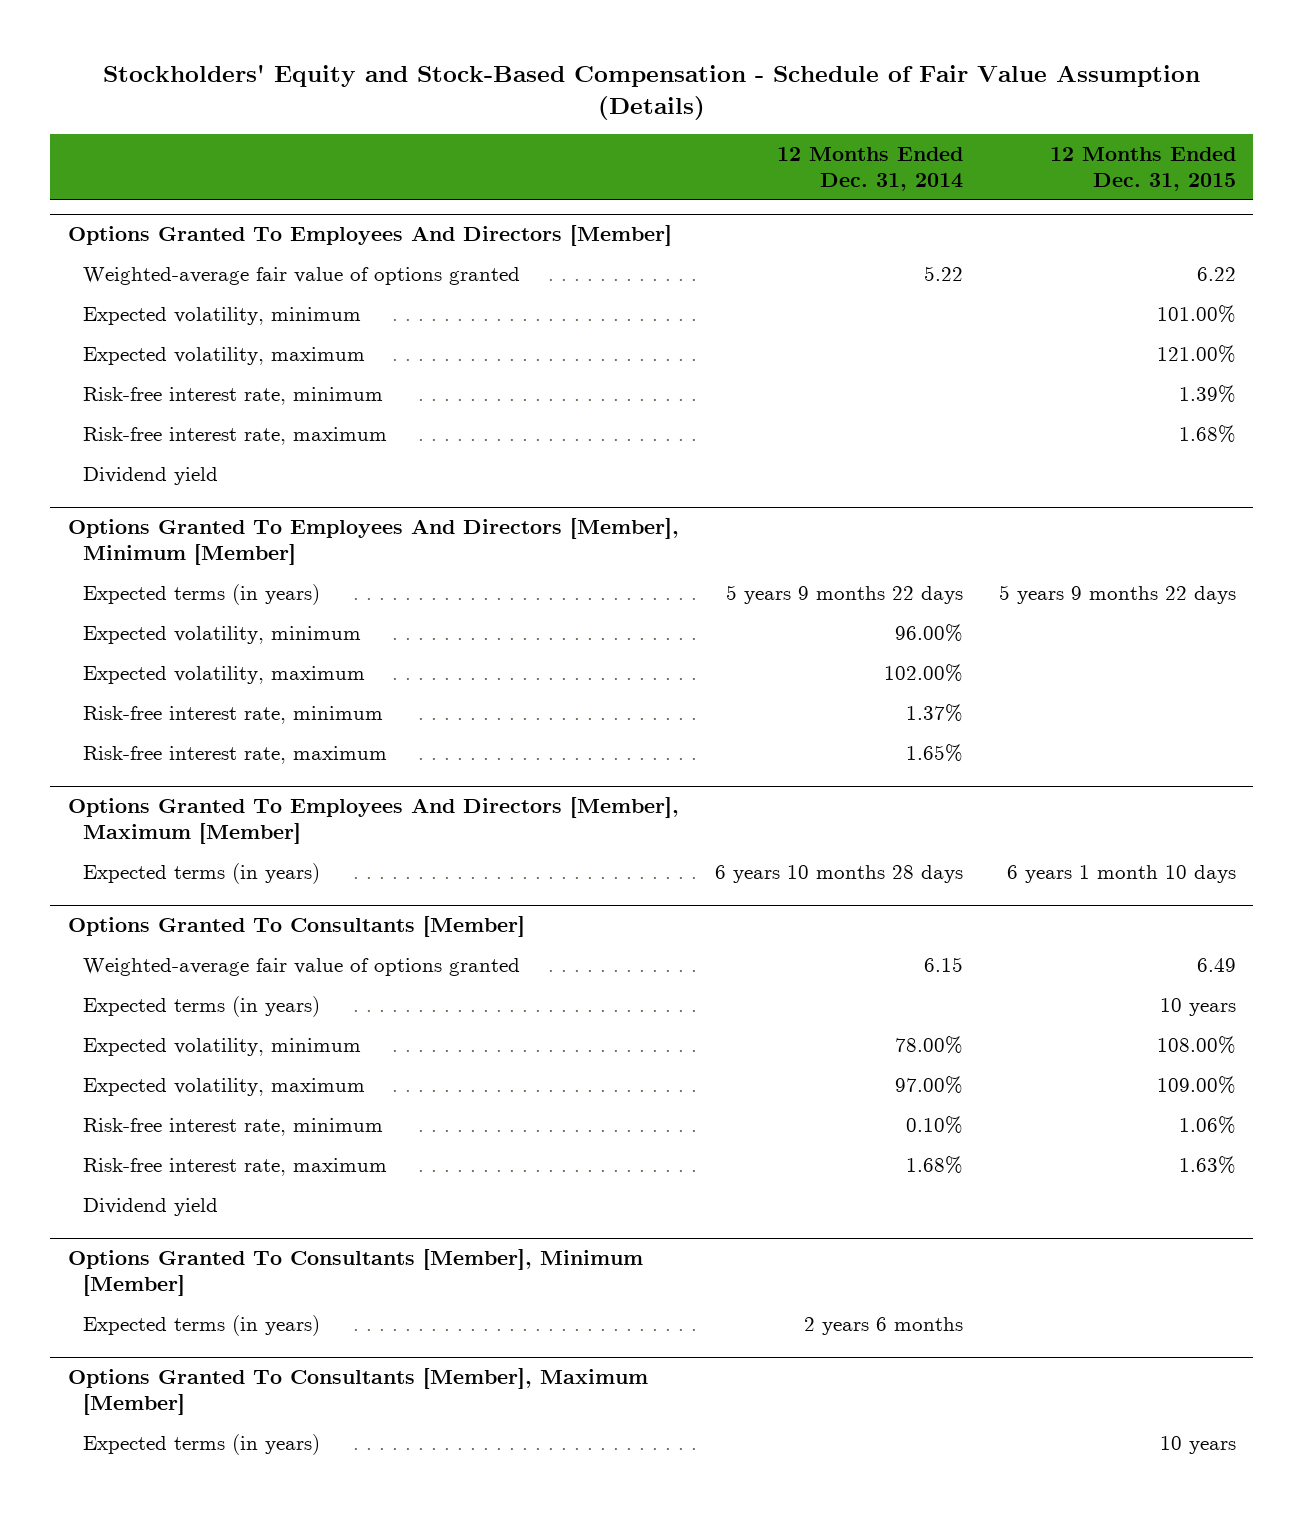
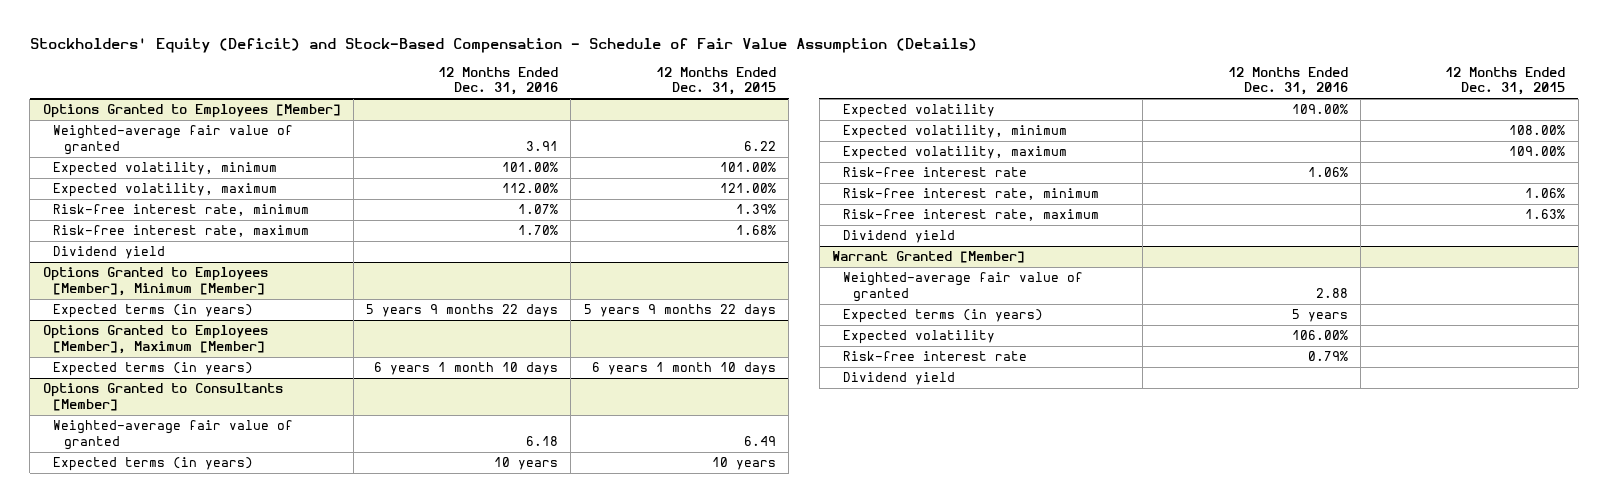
[102,63,1200,120] Stockholders' Equity and Stock-Based Compensation - Schedule of Fair Value Assumption (Details) -> [29,37,977,53] Stockholders' Equity (Deficit) and Stock-Based Compensation - Schedule of Fair Value Assumption (Details)
[776,146,963,192] 12 Months Ended Dec. 31, 2014 -> none
none -> [438,66,559,96] 12 Months Ended Dec. 31, 2016
[68,225,673,247] Options Granted To Employees And Directors [Member] -> [42,104,341,119] Options Granted to Employees [Member]
[83,266,521,285] Weighted-average fair value of options granted -> [53,125,294,155] Weighted-average fair value of granted
[68,518,680,566] Options Granted To Employees And Directors [Member], Minimum [Member] -> [42,267,268,296] Options Granted to Employees [Member], Minimum [Member]
[83,625,362,644] Expected volatility, minimum -> none
[83,665,366,684] Expected volatility, maximum -> none
[83,705,384,724] Risk-free interest rate, minimum -> none
[83,745,388,764] Risk-free interest rate, maximum -> none
[68,797,680,845] Options Granted To Employees And Directors [Member], Maximum [Member] -> [42,325,268,354] Options Granted to Employees [Member], Maximum [Member]
[68,916,526,938] Options Granted To Consultants [Member] -> [42,383,283,411] Options Granted to Consultants [Member]
[83,957,521,976] Weighted-average fair value of options granted -> [53,420,294,450] Weighted-average fair value of granted
none -> [842,104,995,119] Expected volatility
none -> [842,167,1027,178] Risk-free interest rate
[68,1249,644,1297] Options Granted To Consultants [Member], Minimum [Member] -> none
none -> [832,251,1026,264] Warrant Granted [Member]
none -> [842,272,1083,302] Weighted-average fair value of granted
[68,1368,649,1416] Options Granted To Consultants [Member], Maximum [Member] -> none
[83,1433,321,1455] Expected terms (in years) -> none
none -> [842,330,995,345] Expected volatility
none -> [842,351,1027,362] Risk-free interest rate
none -> [842,372,955,386] Dividend yield

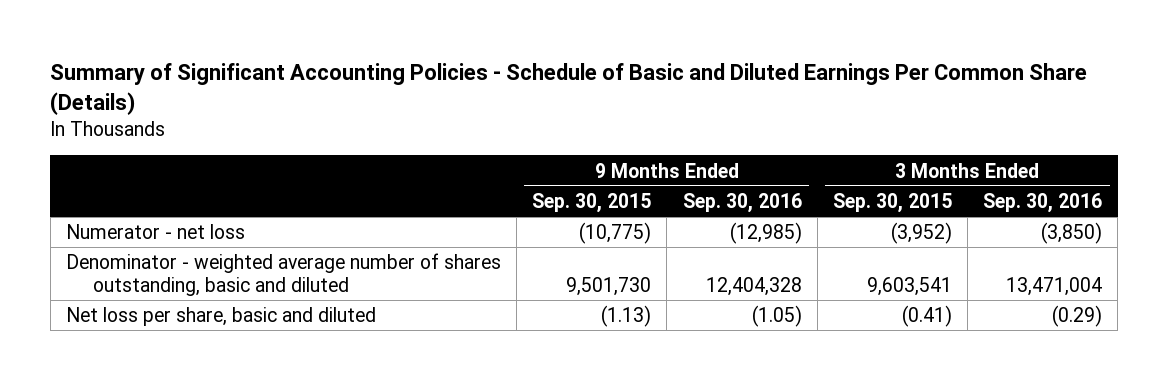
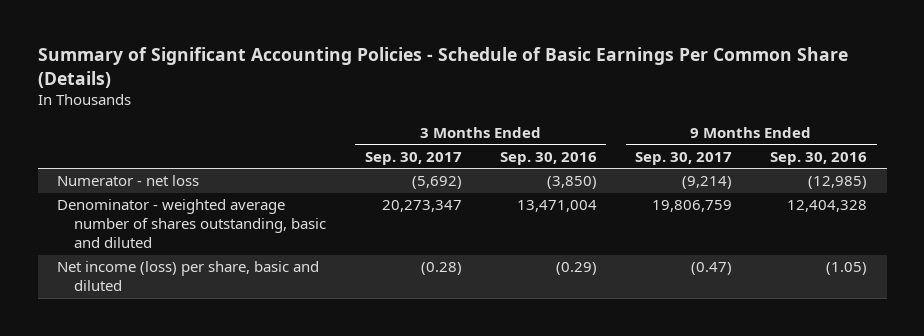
[50,63,1088,116] Summary of Significant Accounting Policies - Schedule of Basic and Diluted Earnings Per Common Share (Details) -> [37,47,848,88] Summary of Significant Accounting Policies - Schedule of Basic Earnings Per Common Share (Details)
[532,193,652,214] Sep. 30, 2015 -> none
[832,193,952,214] Sep. 30, 2015 -> none
none -> [364,151,462,165] Sep. 30, 2017
none -> [635,151,733,165] Sep. 30, 2017
[66,307,377,327] Net loss per share, basic and diluted -> [56,261,319,292] Net income (loss) per share, basic and diluted

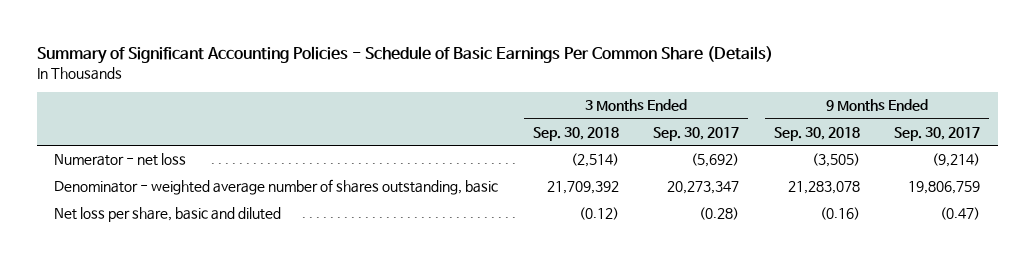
[499,151,597,165] Sep. 30, 2016 -> none
[770,151,868,165] Sep. 30, 2016 -> none
none -> [532,126,619,141] Sep. 30, 2018
none -> [773,126,860,141] Sep. 30, 2018
[56,199,327,249] Denominator - weighted average number of shares outstanding, basic and diluted -> [54,179,499,196] Denominator - weighted average number of shares outstanding, basic
[56,261,319,292] Net income (loss) per share, basic and diluted -> [54,207,282,223] Net loss per share, basic and diluted

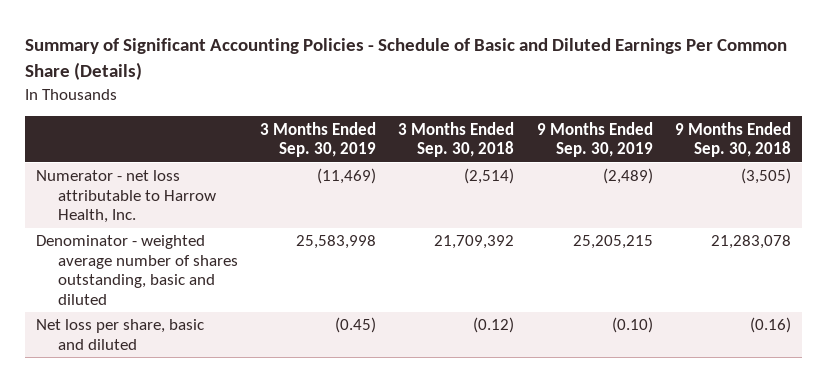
[37,46,774,65] Summary of Significant Accounting Policies - Schedule of Basic Earnings Per Common Share (Details) -> [25,38,788,81] Summary of Significant Accounting Policies - Schedule of Basic and Diluted Earnings Per Common Share (Details)
[653,126,740,141] Sep. 30, 2017 -> none
[894,126,981,141] Sep. 30, 2017 -> none
none -> [260,121,377,158] 3 Months Ended Sep. 30, 2019
none -> [536,121,653,158] 9 Months Ended Sep. 30, 2019
[54,153,187,167] Numerator - net loss -> [36,170,217,224] Numerator - net loss attributable to Harrow Health, Inc.
[54,179,499,196] Denominator - weighted average number of shares outstanding, basic -> [36,235,239,305] Denominator - weighted average number of shares outstanding, basic and diluted

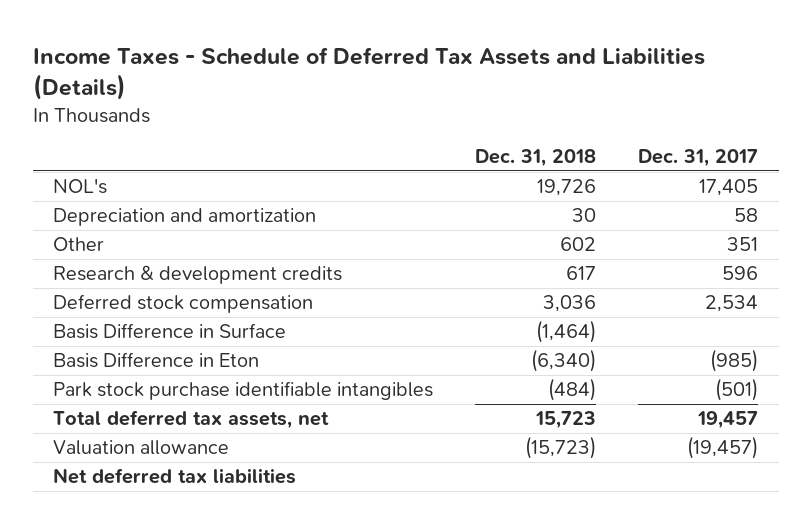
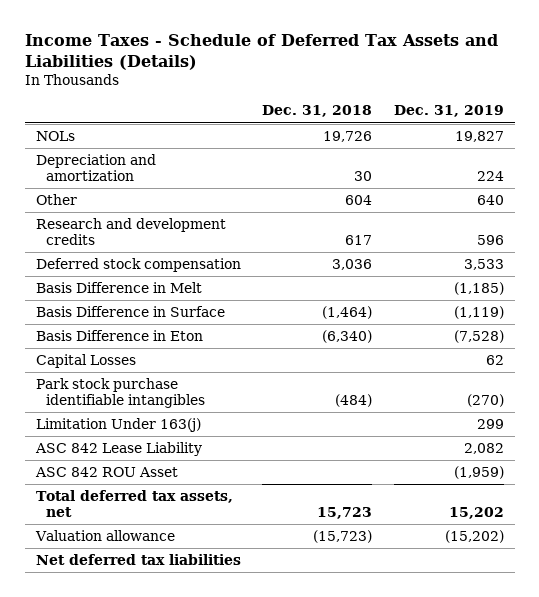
[637,149,758,168] Dec. 31, 2017 -> none
none -> [393,105,504,118] Dec. 31, 2019
[53,179,108,195] NOL's -> [35,130,75,141] NOLs
[560,237,597,252] 602 -> [345,194,373,205] 604
[53,265,343,285] Research & development credits -> [35,217,226,245] Research and development credits
none -> [35,281,202,293] Basis Difference in Melt
none -> [35,353,136,368] Capital Losses
none -> [35,417,201,432] Limitation Under 163(j)
none -> [34,441,202,456] ASC 842 Lease Liability
none -> [34,466,178,477] ASC 842 ROU Asset

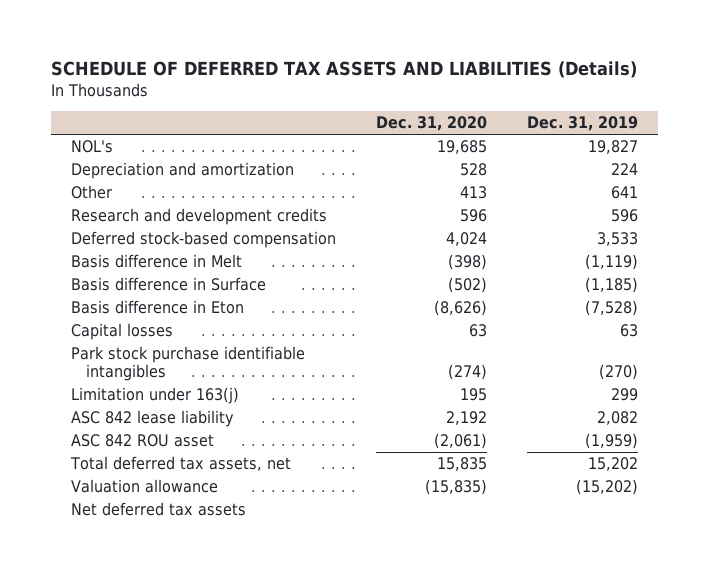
[24,33,498,70] Income Taxes - Schedule of Deferred Tax Assets and Liabilities (Details) -> [51,60,638,78] SCHEDULE OF DEFERRED TAX ASSETS AND LIABILITIES (Details)
[262,105,373,118] Dec. 31, 2018 -> none
none -> [376,116,488,132] Dec. 31, 2020
[35,130,75,141] NOLs -> [71,140,114,154] NOL's
[476,194,504,205] 640 -> [611,186,639,200] 641
[35,257,241,272] Deferred stock compensation -> [71,231,337,249] Deferred stock-based compensation
[35,281,202,293] Basis Difference in Melt -> [71,254,243,269] Basis difference in Melt
[453,281,504,295] (1,185) -> [585,254,639,271] (1,119)
[35,305,225,317] Basis Difference in Surface -> [71,277,267,292] Basis difference in Surface
[453,305,504,319] (1,119) -> [585,277,639,294] (1,185)
[35,329,203,341] Basis Difference in Eton -> [71,300,245,315] Basis difference in Eton
[35,353,136,368] Capital Losses -> [71,323,174,341] Capital losses
[485,354,504,365] 62 -> [620,324,639,338] 63
[35,417,201,432] Limitation Under 163(j) -> [71,387,240,405] Limitation under 163(j)
[34,441,202,456] ASC 842 Lease Liability -> [71,410,235,428] ASC 842 lease liability
[34,466,178,477] ASC 842 ROU Asset -> [71,434,215,448] ASC 842 ROU asset
[35,553,241,565] Net deferred tax liabilities -> [71,502,247,517] Net deferred tax assets

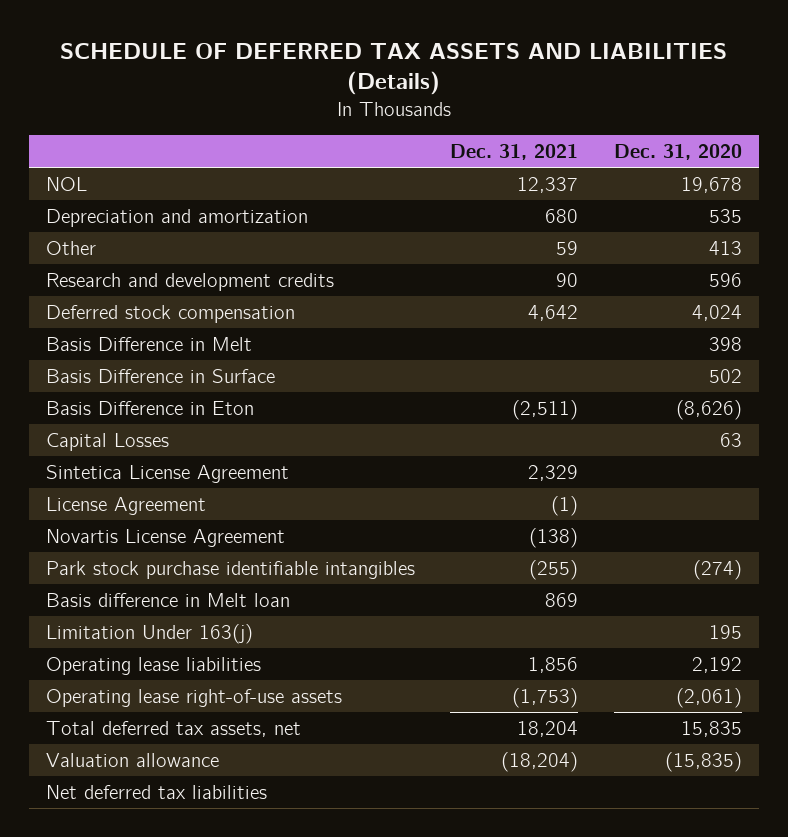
[527,116,639,132] Dec. 31, 2019 -> none
none -> [450,143,579,160] Dec. 31, 2021
[71,140,114,154] NOL's -> [46,176,88,191] NOL
[437,140,488,155] 19,685 -> [680,176,742,193] 19,678
[460,163,488,177] 528 -> [708,208,742,223] 535
[71,231,337,249] Deferred stock-based compensation -> [46,304,296,323] Deferred stock compensation
[71,254,243,269] Basis difference in Melt -> [46,336,253,351] Basis Difference in Melt
[448,254,488,271] (398) -> [708,336,742,351] 398
[71,277,267,292] Basis difference in Surface -> [46,368,276,383] Basis Difference in Surface
[448,277,488,294] (502) -> [708,368,742,383] 502
[71,300,245,315] Basis difference in Eton -> [46,400,255,415] Basis Difference in Eton
[71,323,174,341] Capital losses -> [46,432,170,451] Capital Losses
none -> [46,464,290,483] Sintetica License Agreement
none -> [46,496,207,515] License Agreement
none -> [46,528,286,547] Novartis License Agreement
none -> [46,592,291,607] Basis difference in Melt loan
[71,387,240,405] Limitation under 163(j) -> [46,623,254,644] Limitation Under 163(j)
[71,410,235,428] ASC 842 lease liability -> [46,656,262,675] Operating lease liabilities
[71,434,215,448] ASC 842 ROU asset -> [46,688,343,707] Operating lease right-of-use assets
[71,502,247,517] Net deferred tax assets -> [46,784,268,799] Net deferred tax liabilities

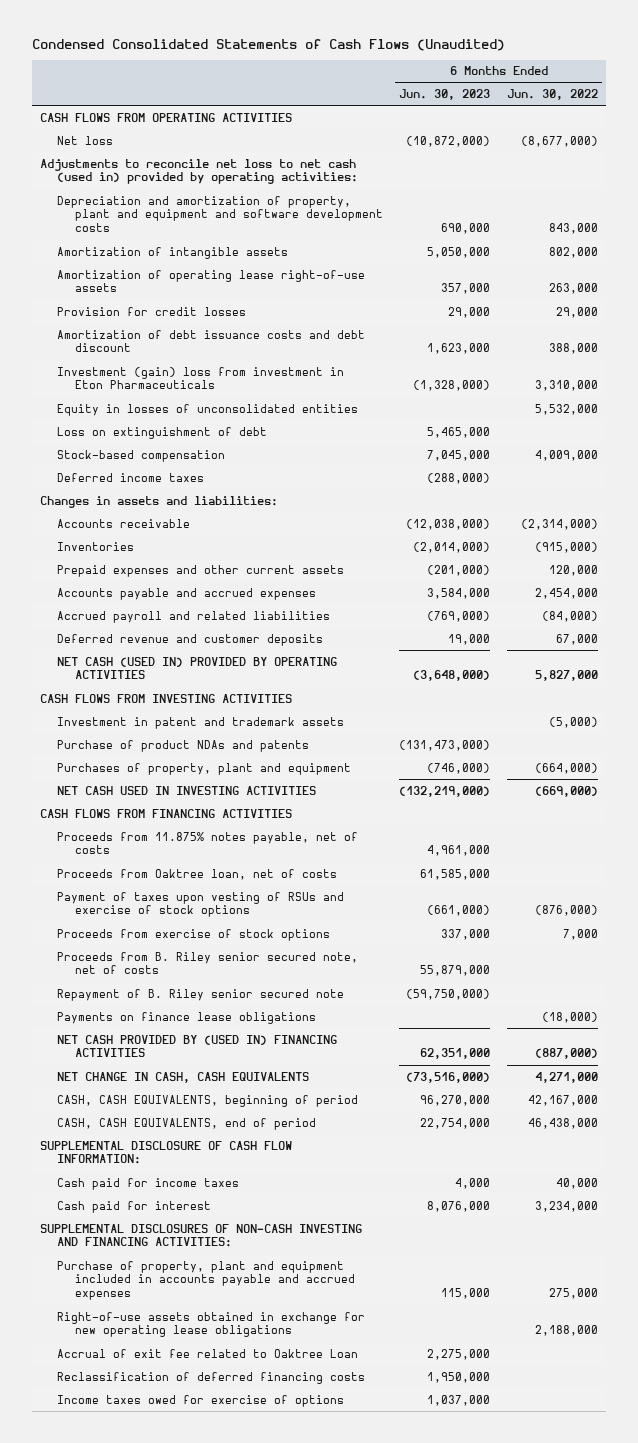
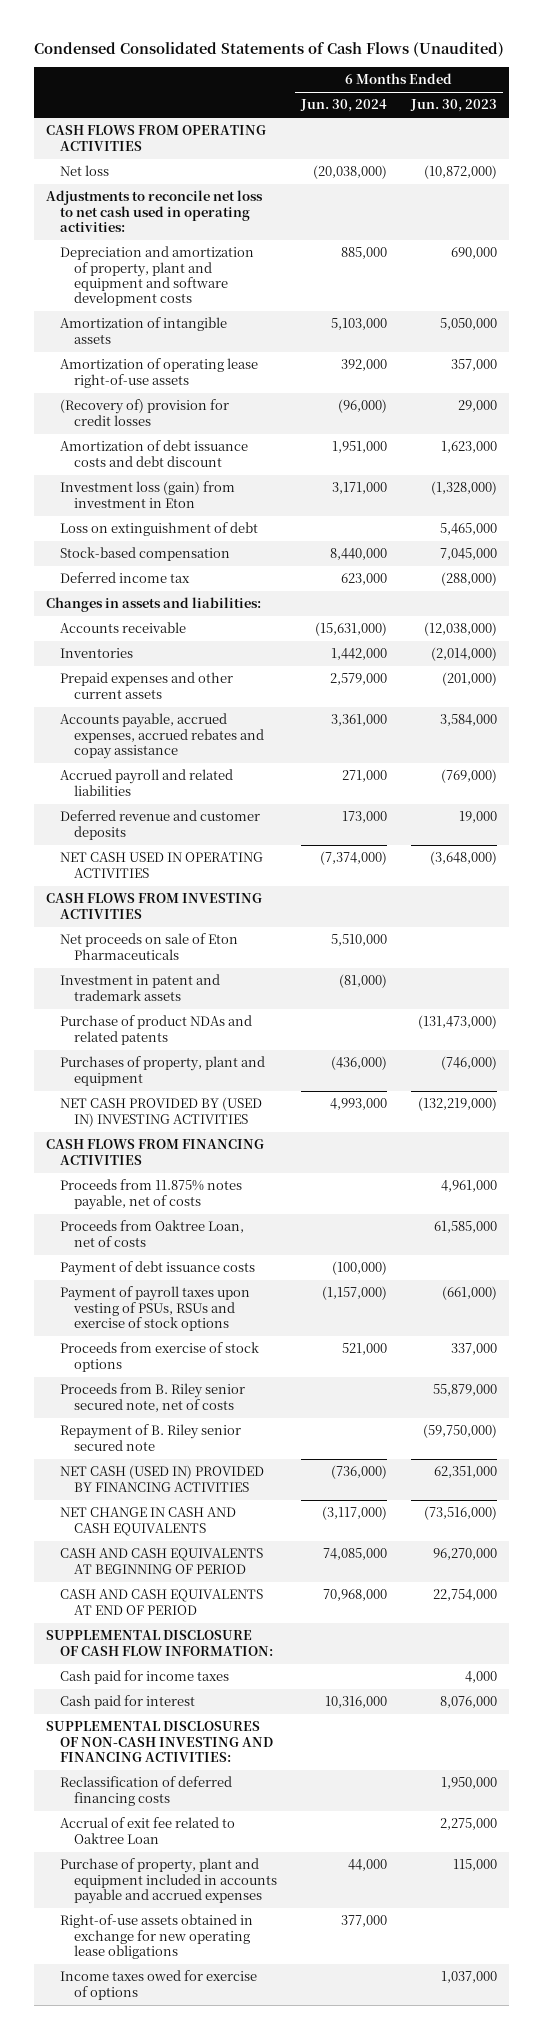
[506,88,598,100] Jun. 30, 2022 -> none
none -> [299,99,387,113] Jun. 30, 2024
[39,158,359,185] Adjustments to reconcile net loss to net cash (used in) provided by operating activities: -> [46,190,264,232] Adjustments to reconcile net loss to net cash used in operating activities:
[57,306,247,316] Provision for credit losses -> [59,399,229,426] (Recovery of) provision for credit losses
[57,403,359,416] Equity in losses of unconsolidated entities -> none
[57,366,345,390] Investment (gain) loss from investment in Eton Pharmaceuticals -> [59,481,235,508] Investment loss (gain) from investment in Eton
[57,472,205,482] Deferred income taxes -> [59,572,190,584] Deferred income tax
[57,587,317,600] Accounts payable and accrued expenses -> [59,713,264,759] Accounts payable, accrued expenses, accrued rebates and copay assistance
[57,656,338,680] NET CASH (USED IN) PROVIDED BY OPERATING ACTIVITIES -> [59,852,263,878] NET CASH USED IN OPERATING ACTIVITIES
none -> [59,933,238,960] Net proceeds on sale of Eton Pharmaceuticals
[57,739,310,752] Purchase of product NDAs and patents -> [59,1015,252,1045] Purchase of product NDAs and related patents
[57,785,317,795] NET CASH USED IN INVESTING ACTIVITIES -> [59,1097,262,1127] NET CASH PROVIDED BY (USED IN) INVESTING ACTIVITIES
[57,868,338,880] Proceeds from Oaktree loan, net of costs -> [59,1220,244,1247] Proceeds from Oaktree Loan, net of costs
none -> [59,1261,255,1277] Payment of debt issuance costs
[57,891,345,918] Payment of taxes upon vesting of RSUs and exercise of stock options -> [59,1286,250,1331] Payment of payroll taxes upon vesting of PSUs, RSUs and exercise of stock options
[57,1011,317,1024] Payments on finance lease obligations -> none
[57,1034,338,1058] NET CASH PROVIDED BY (USED IN) FINANCING ACTIVITIES -> [59,1465,264,1492] NET CASH (USED IN) PROVIDED BY FINANCING ACTIVITIES
[57,1071,310,1083] NET CHANGE IN CASH, CASH EQUIVALENTS -> [59,1507,236,1536] NET CHANGE IN CASH AND CASH EQUIVALENTS
[57,1094,359,1107] CASH, CASH EQUIVALENTS, beginning of period -> [59,1548,263,1574] CASH AND CASH EQUIVALENTS AT BEGINNING OF PERIOD
[57,1117,317,1130] CASH, CASH EQUIVALENTS, end of period -> [59,1589,263,1615] CASH AND CASH EQUIVALENTS AT END OF PERIOD
[57,1371,366,1384] Reclassification of deferred financing costs -> [59,1776,232,1806] Reclassification of deferred financing costs
[57,1348,359,1358] Accrual of exit fee related to Oaktree Loan -> [59,1817,235,1844] Accrual of exit fee related to Oaktree Loan

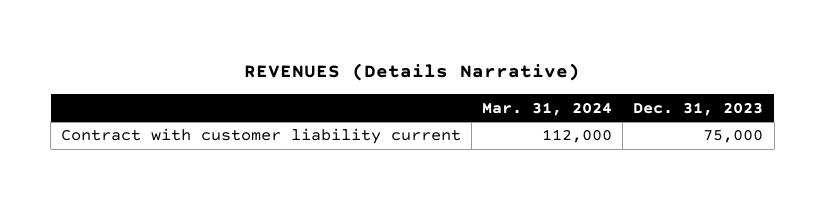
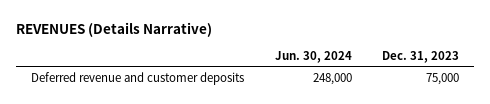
[482,101,613,116] Mar. 31, 2024 -> none
none -> [274,51,352,64] Jun. 30, 2024
[61,128,462,145] Contract with customer liability current -> [31,71,245,85] Deferred revenue and customer deposits

